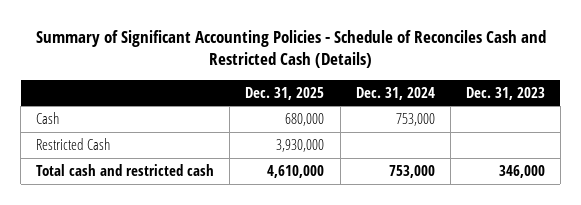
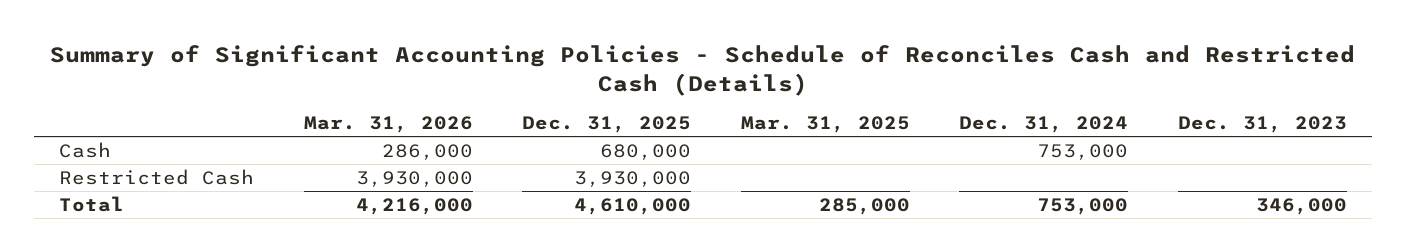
none -> [303,115,473,133] Mar. 31, 2026
none -> [740,115,910,133] Mar. 31, 2025
[36,164,215,177] Total cash and restricted cash -> [59,196,125,213] Total

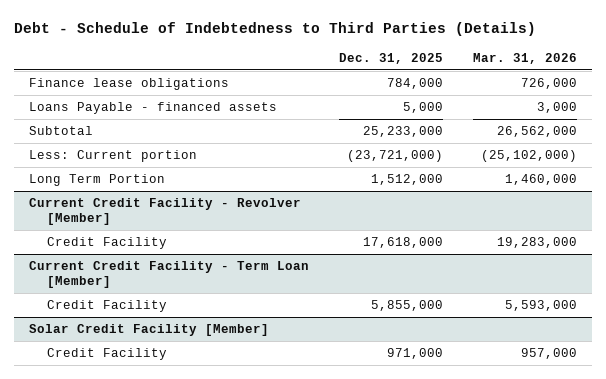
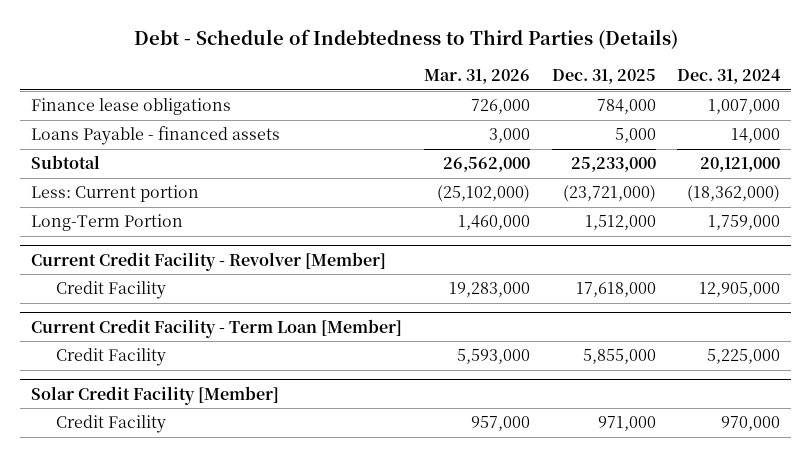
none -> [677,69,782,85] Dec. 31, 2024
[28,173,165,186] Long Term Portion -> [31,214,184,232] Long-Term Portion

